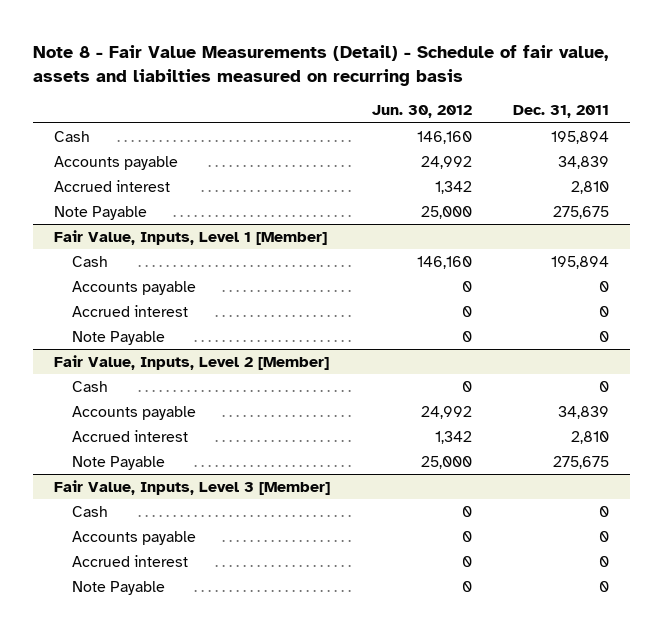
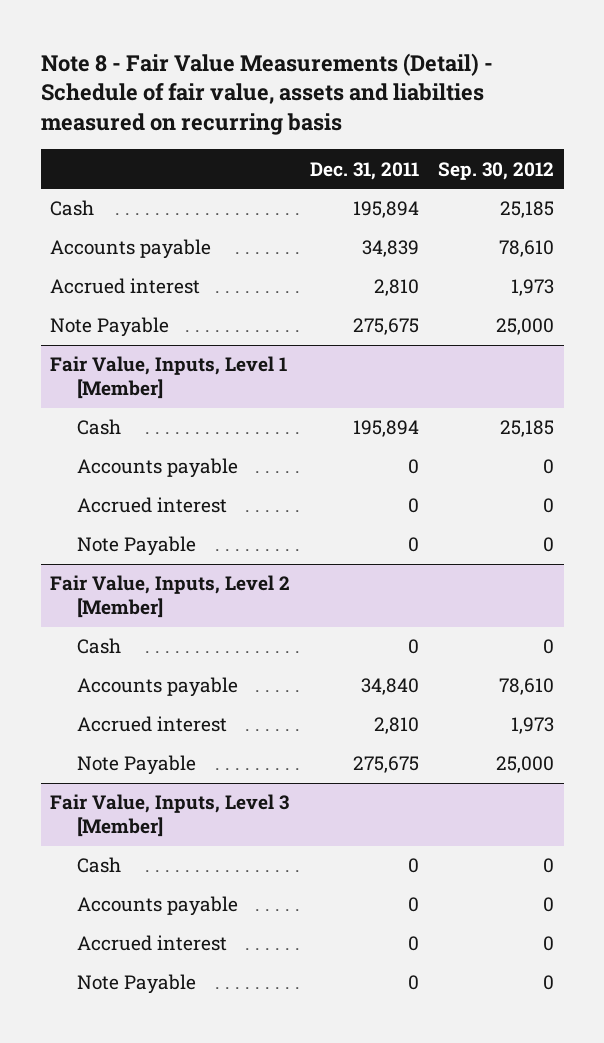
[371,105,472,119] Jun. 30, 2012 -> none
none -> [437,161,554,180] Sep. 30, 2012
[558,405,610,419] 34,839 -> [360,678,419,696] 34,840

